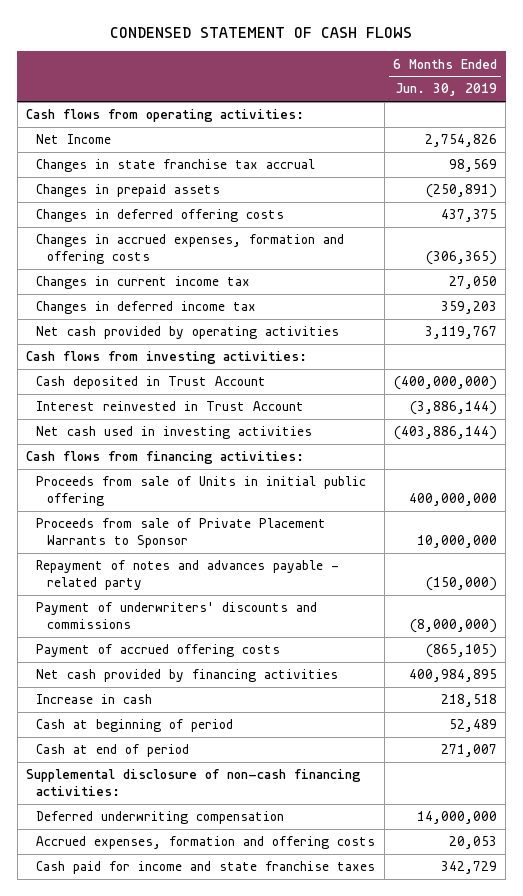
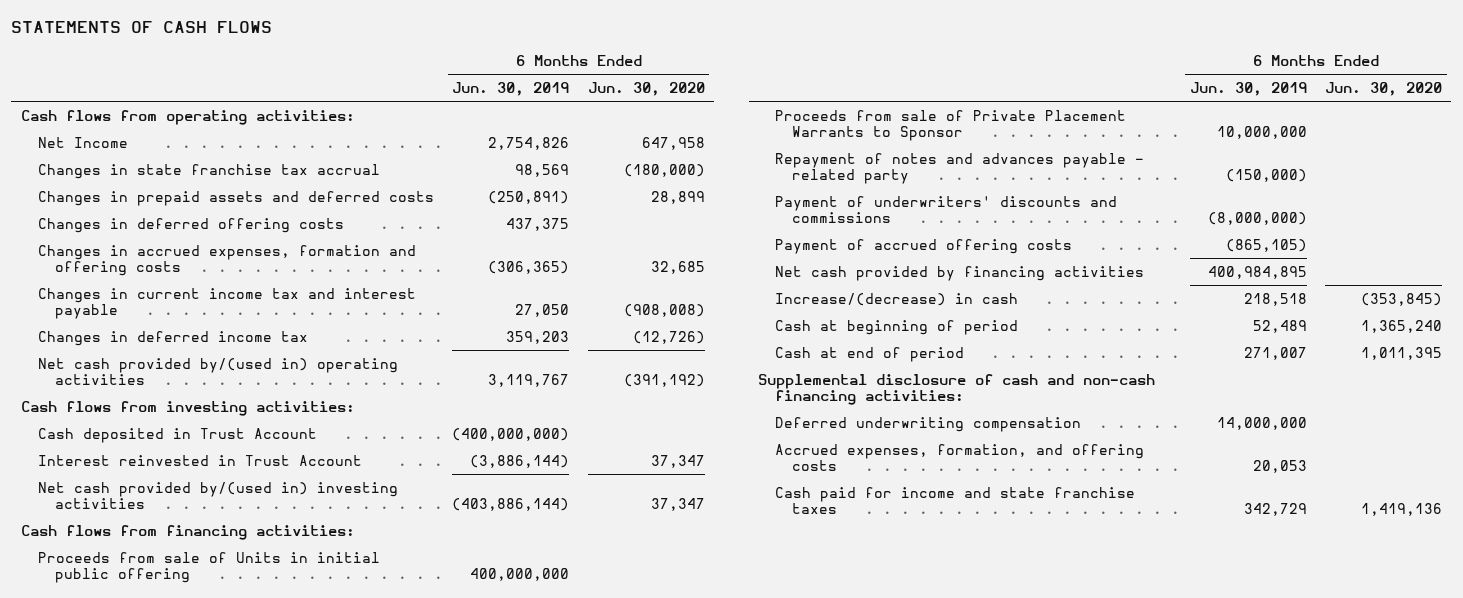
[110,26,413,38] CONDENSED STATEMENT OF CASH FLOWS -> [11,20,273,33] STATEMENTS OF CASH FLOWS
none -> [587,82,705,97] Jun. 30, 2020
[36,184,221,198] Changes in prepaid assets -> [37,190,434,206] Changes in prepaid assets and deferred costs
[36,276,251,290] Changes in current income tax -> [37,287,416,320] Changes in current income tax and interest payable
[36,326,340,340] Net cash provided by operating activities -> [37,357,398,386] Net cash provided by/(used in) operating activities
[36,426,313,440] Net cash used in investing activities -> [37,481,398,510] Net cash provided by/(used in) investing activities
[36,694,153,705] Increase in cash -> [775,292,1019,306] Increase/(decrease) in cash
[25,769,361,797] Supplemental disclosure of non-cash financing activities: -> [757,373,1155,406] Supplemental disclosure of cash and non-cash financing activities:
[36,836,376,850] Accrued expenses, formation and offering costs -> [775,443,1145,472] Accrued expenses, formation, and offering costs

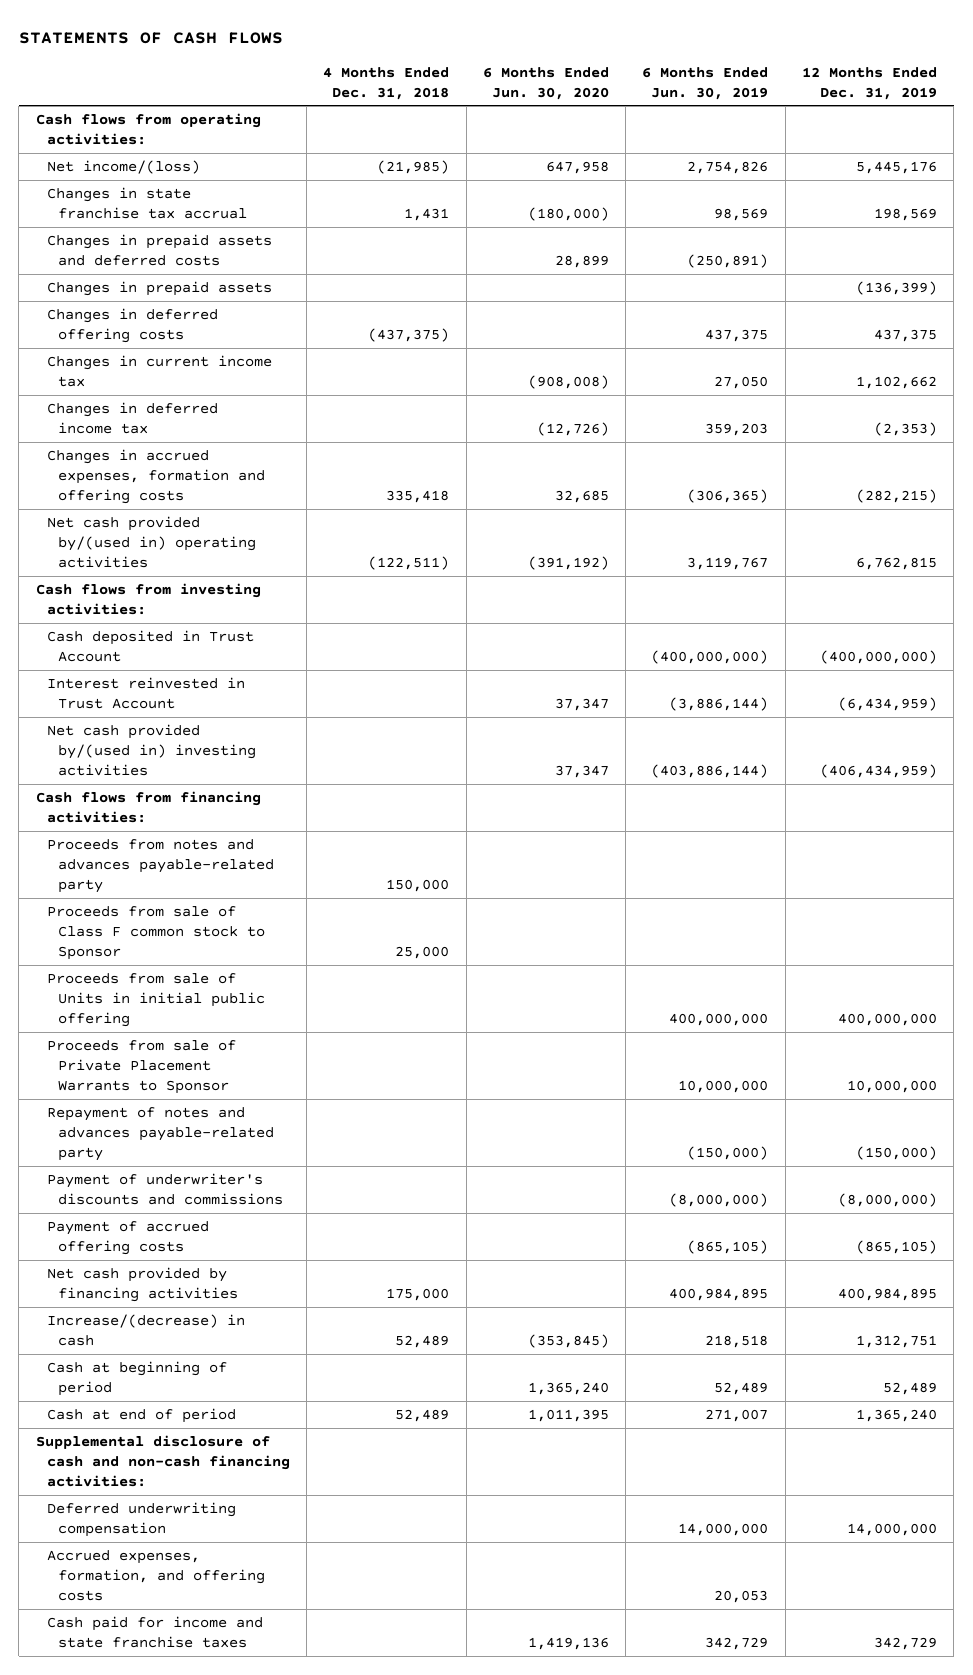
none -> [323,66,450,100] 4 Months Ended Dec. 31, 2018
none -> [802,66,938,100] 12 Months Ended Dec. 31, 2019
[37,136,128,148] Net Income -> [46,159,200,174] Net income/(loss)
none -> [46,280,272,296] Changes in prepaid assets
[37,287,416,320] Changes in current income tax and interest payable -> [46,354,272,388] Changes in current income tax
[37,244,416,277] Changes in accrued expenses, formation and offering costs -> [46,448,265,505] Changes in accrued expenses, formation and offering costs
none -> [46,838,274,894] Proceeds from notes and advances payable-related party
none -> [46,905,265,961] Proceeds from sale of Class F common stock to Sponsor
[775,152,1145,185] Repayment of notes and advances payable - related party -> [46,1106,274,1162] Repayment of notes and advances payable-related party
[775,195,1118,224] Payment of underwriters' discounts and commissions -> [46,1172,283,1206] Payment of underwriter's discounts and commissions

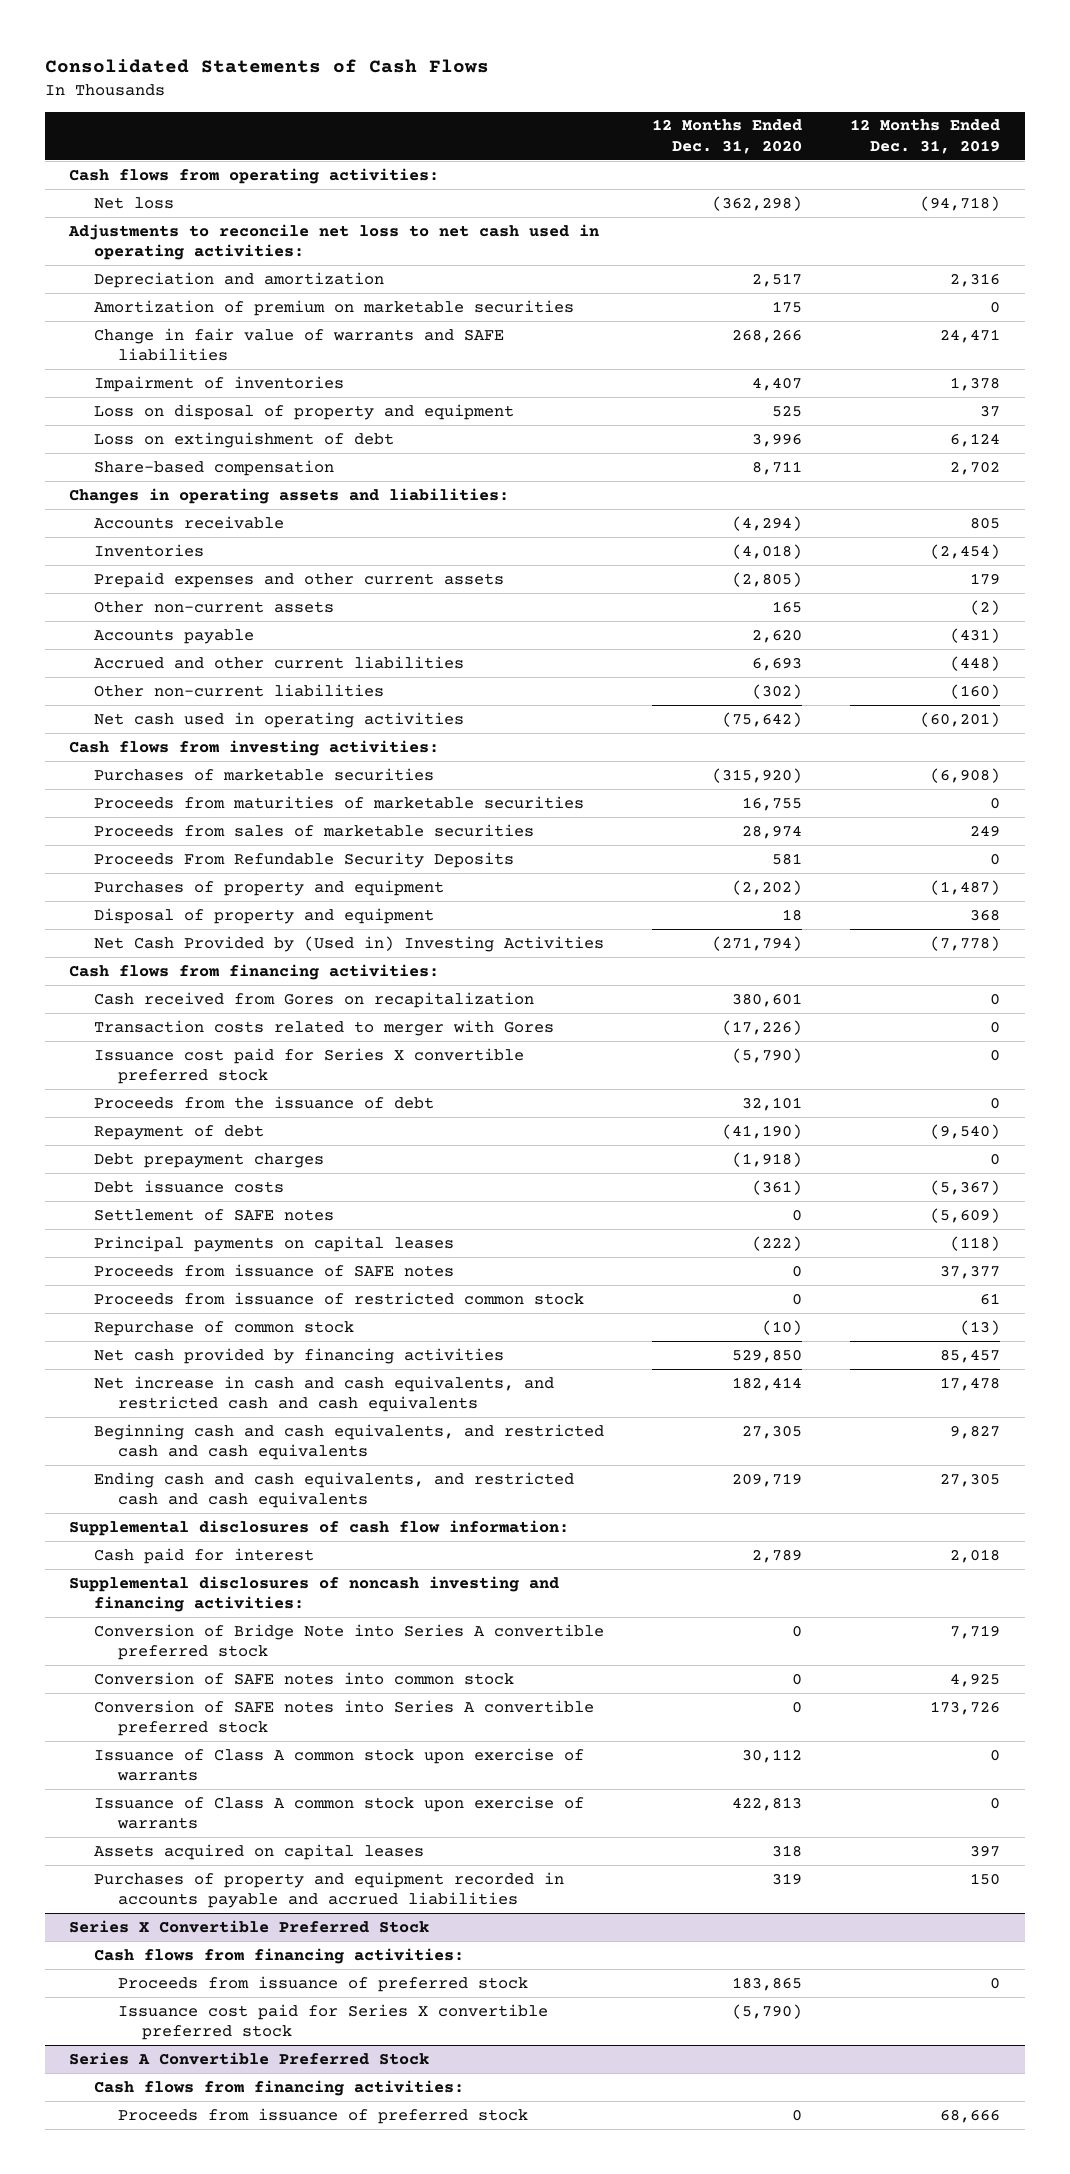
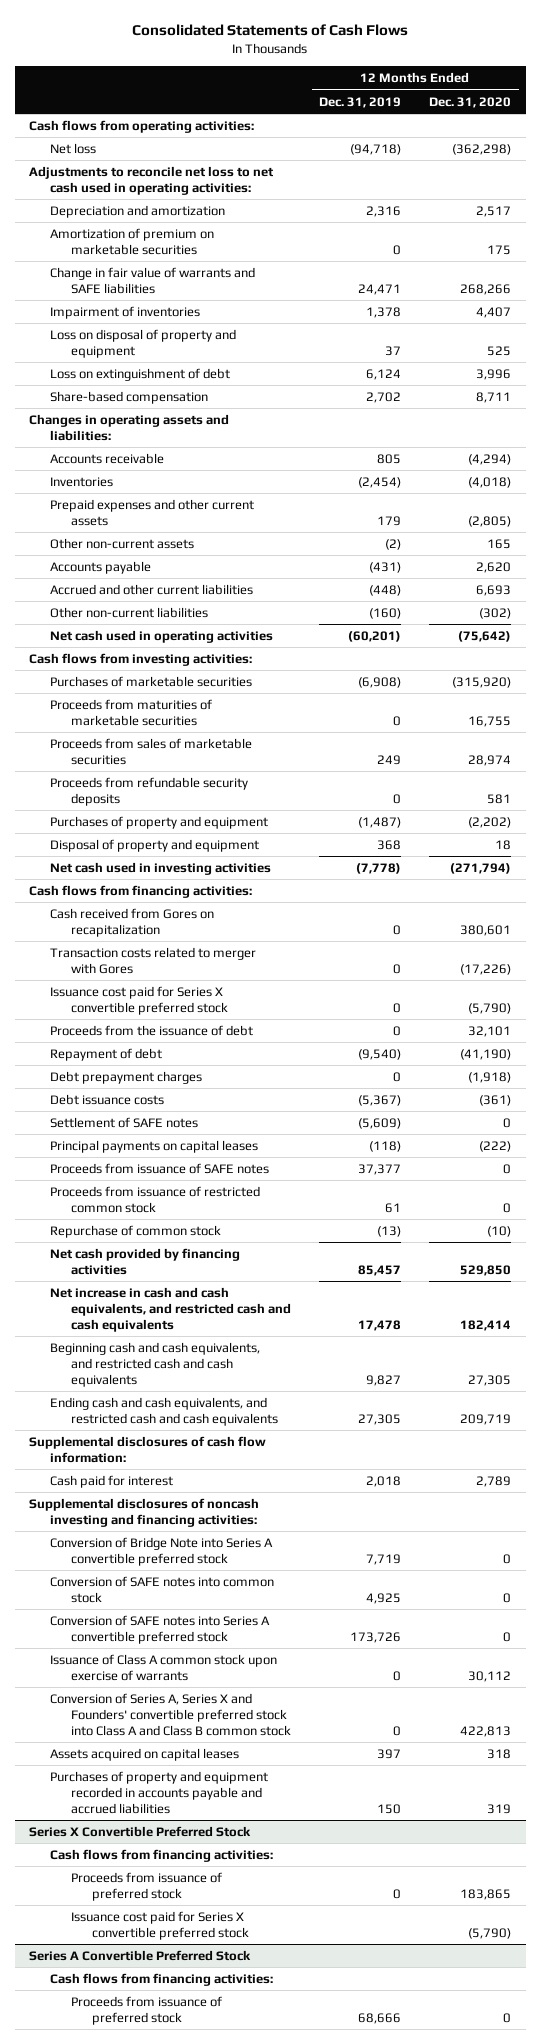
[93,851,514,868] Proceeds From Refundable Security Deposits -> [49,777,248,806] Proceeds from refundable security deposits
[93,935,604,952] Net Cash Provided by (Used in) Investing Activities -> [49,862,271,876] Net cash used in investing activities
[93,1795,584,1830] Issuance of Class A common stock upon exercise of warrants -> [49,1693,291,1736] Conversion of Series A, Series X and Founders' convertible preferred stock into Class A and Class B common stock

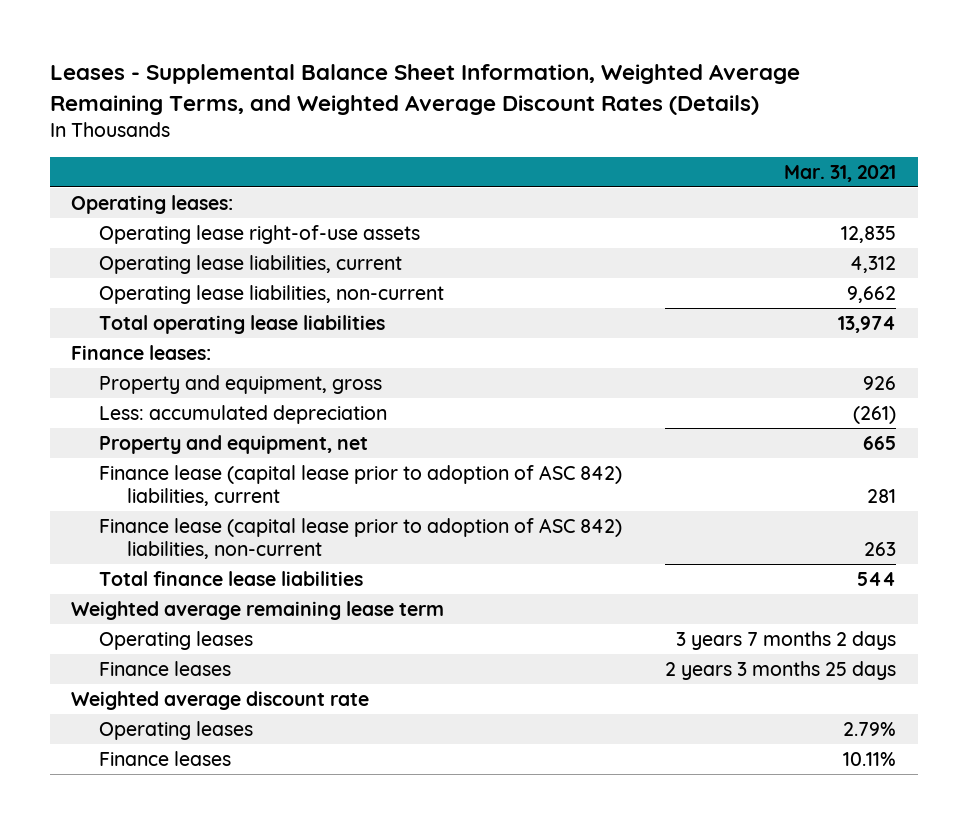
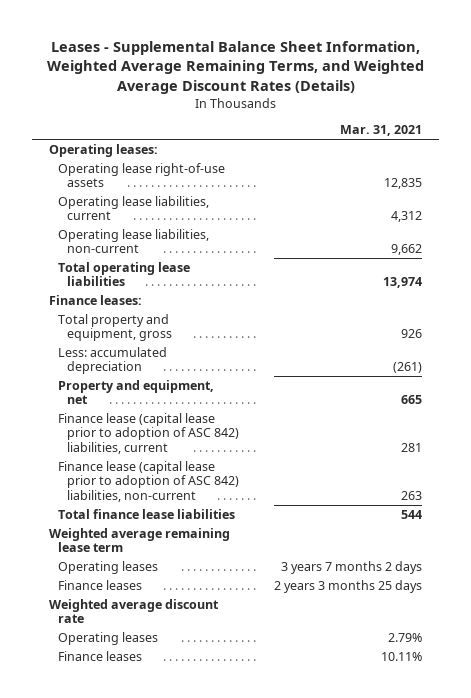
[99,374,383,394] Property and equipment, gross -> [58,313,173,342] Total property and equipment, gross

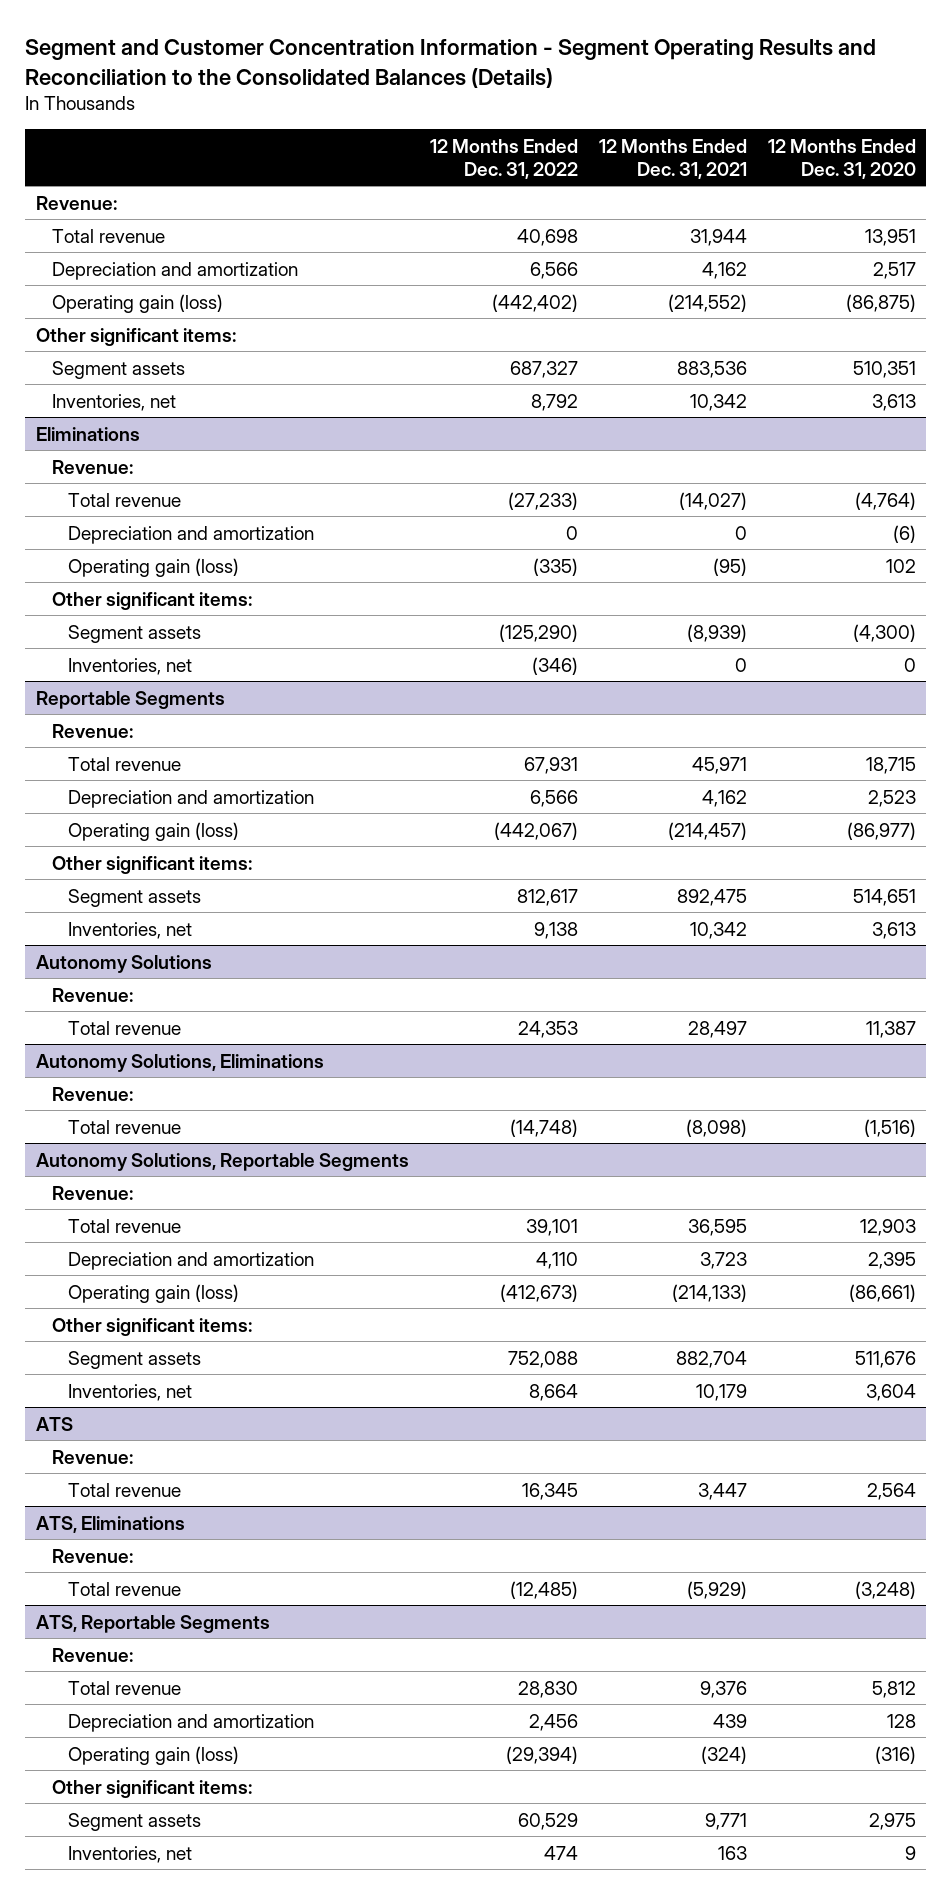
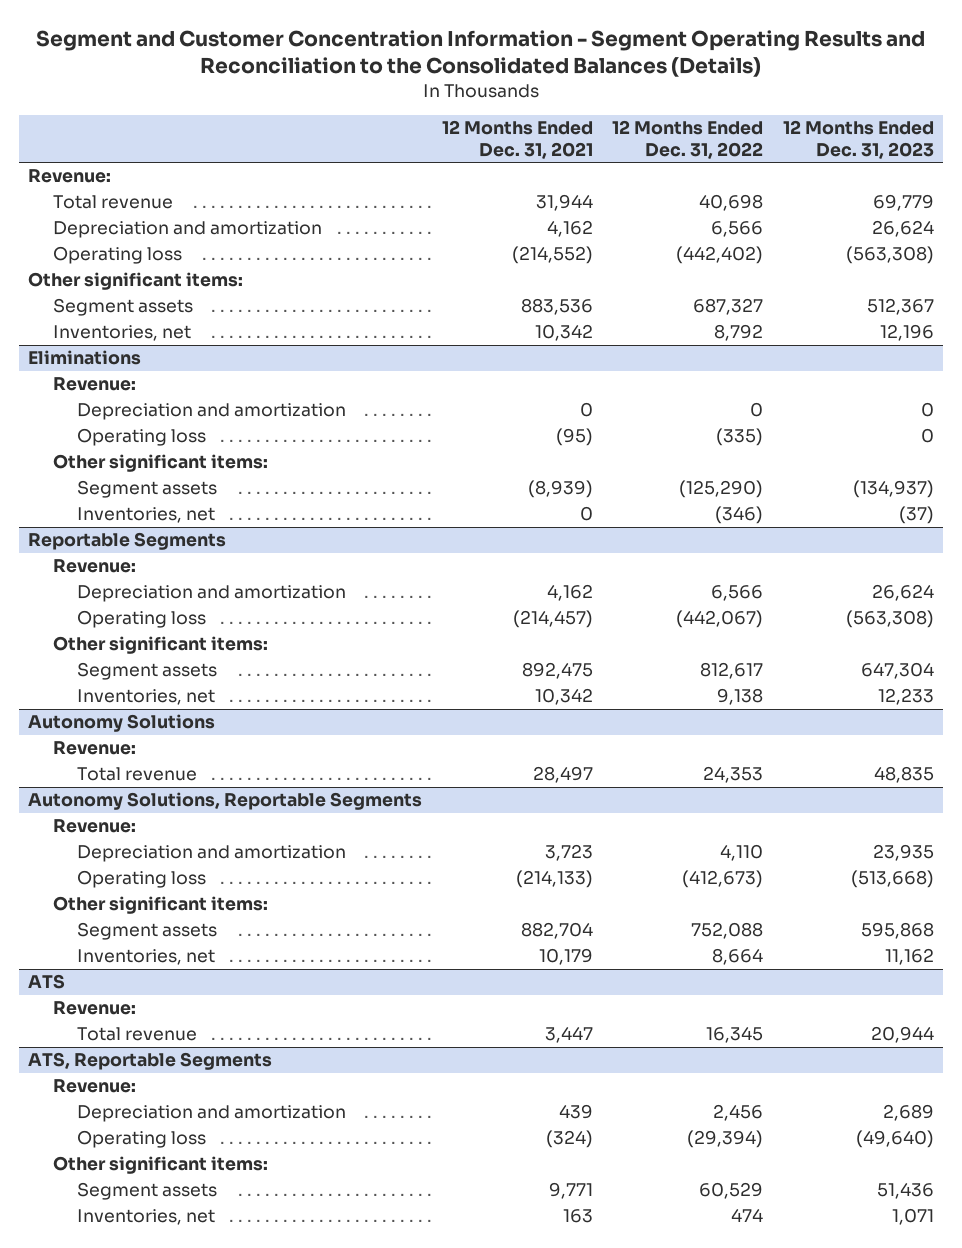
[767,138,916,179] 12 Months Ended Dec. 31, 2020 -> none
none -> [782,120,934,159] 12 Months Ended Dec. 31, 2023
[51,293,223,313] Operating gain (loss) -> [52,246,182,265] Operating loss
[67,492,181,507] Total revenue -> none
[67,557,239,577] Operating gain (loss) -> [76,428,206,447] Operating loss
[67,756,181,771] Total revenue -> none
[67,821,239,841] Operating gain (loss) -> [76,610,206,629] Operating loss
[35,1053,324,1072] Autonomy Solutions, Eliminations -> none
[51,1086,133,1101] Revenue: -> none
[67,1119,181,1134] Total revenue -> none
[67,1218,181,1233] Total revenue -> none
[67,1283,239,1303] Operating gain (loss) -> [76,870,206,889] Operating loss
[35,1515,185,1533] ATS, Eliminations -> none
[51,1548,133,1563] Revenue: -> none
[67,1581,181,1596] Total revenue -> none
[67,1680,181,1695] Total revenue -> none
[67,1745,239,1765] Operating gain (loss) -> [76,1130,206,1149] Operating loss

